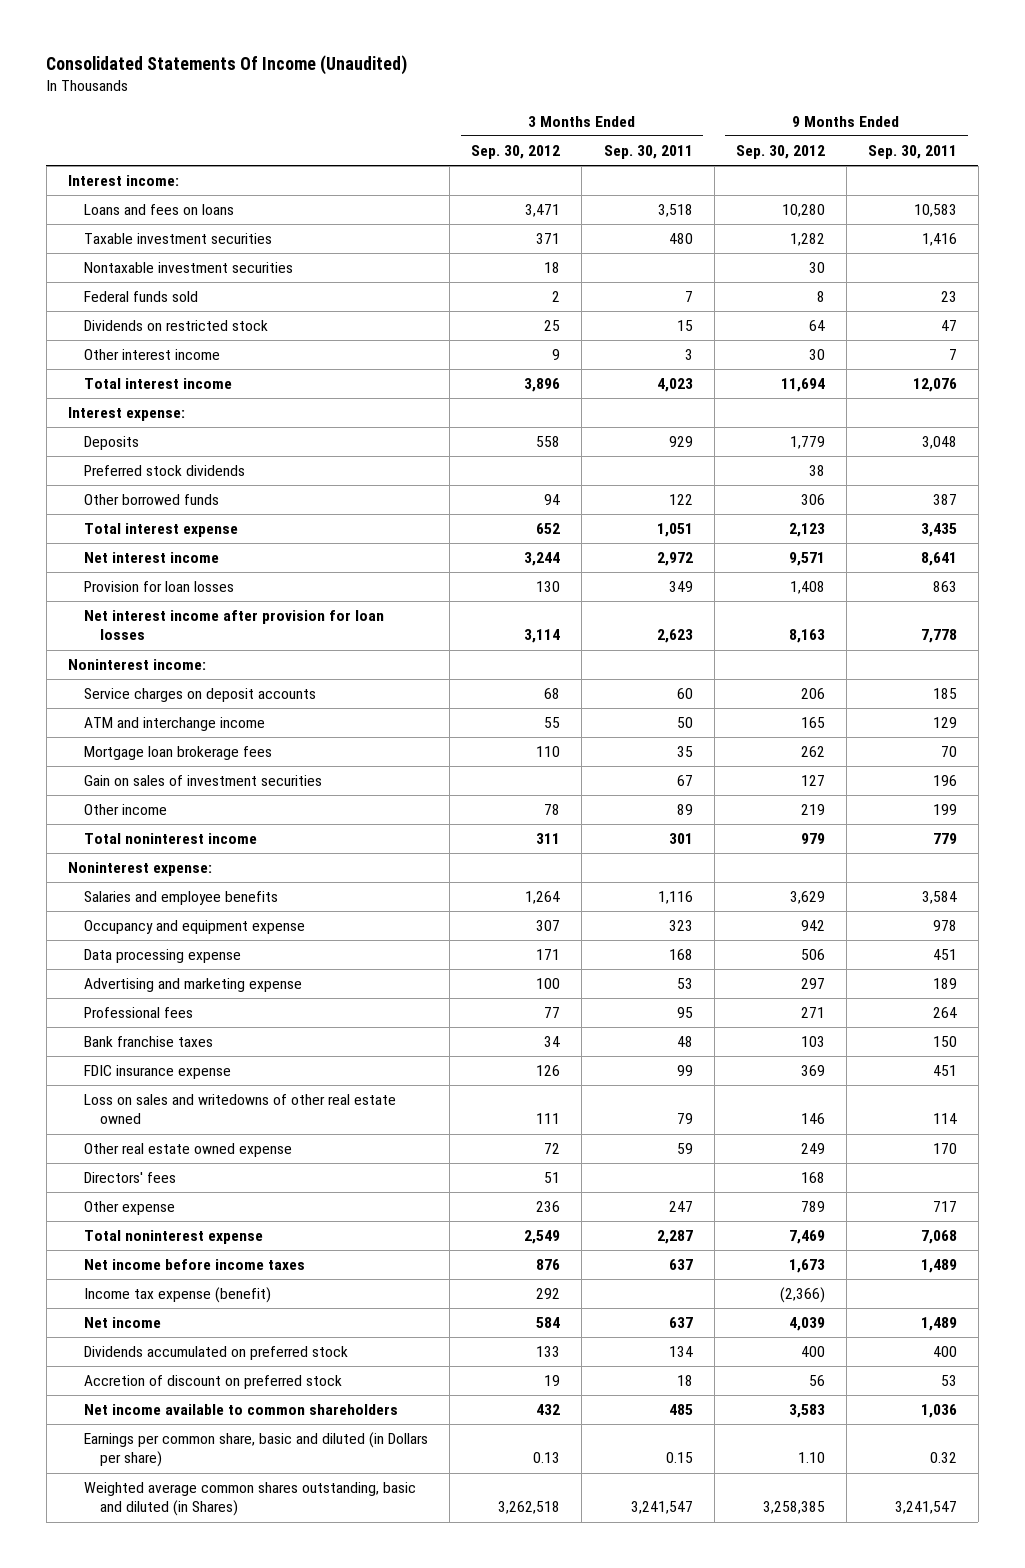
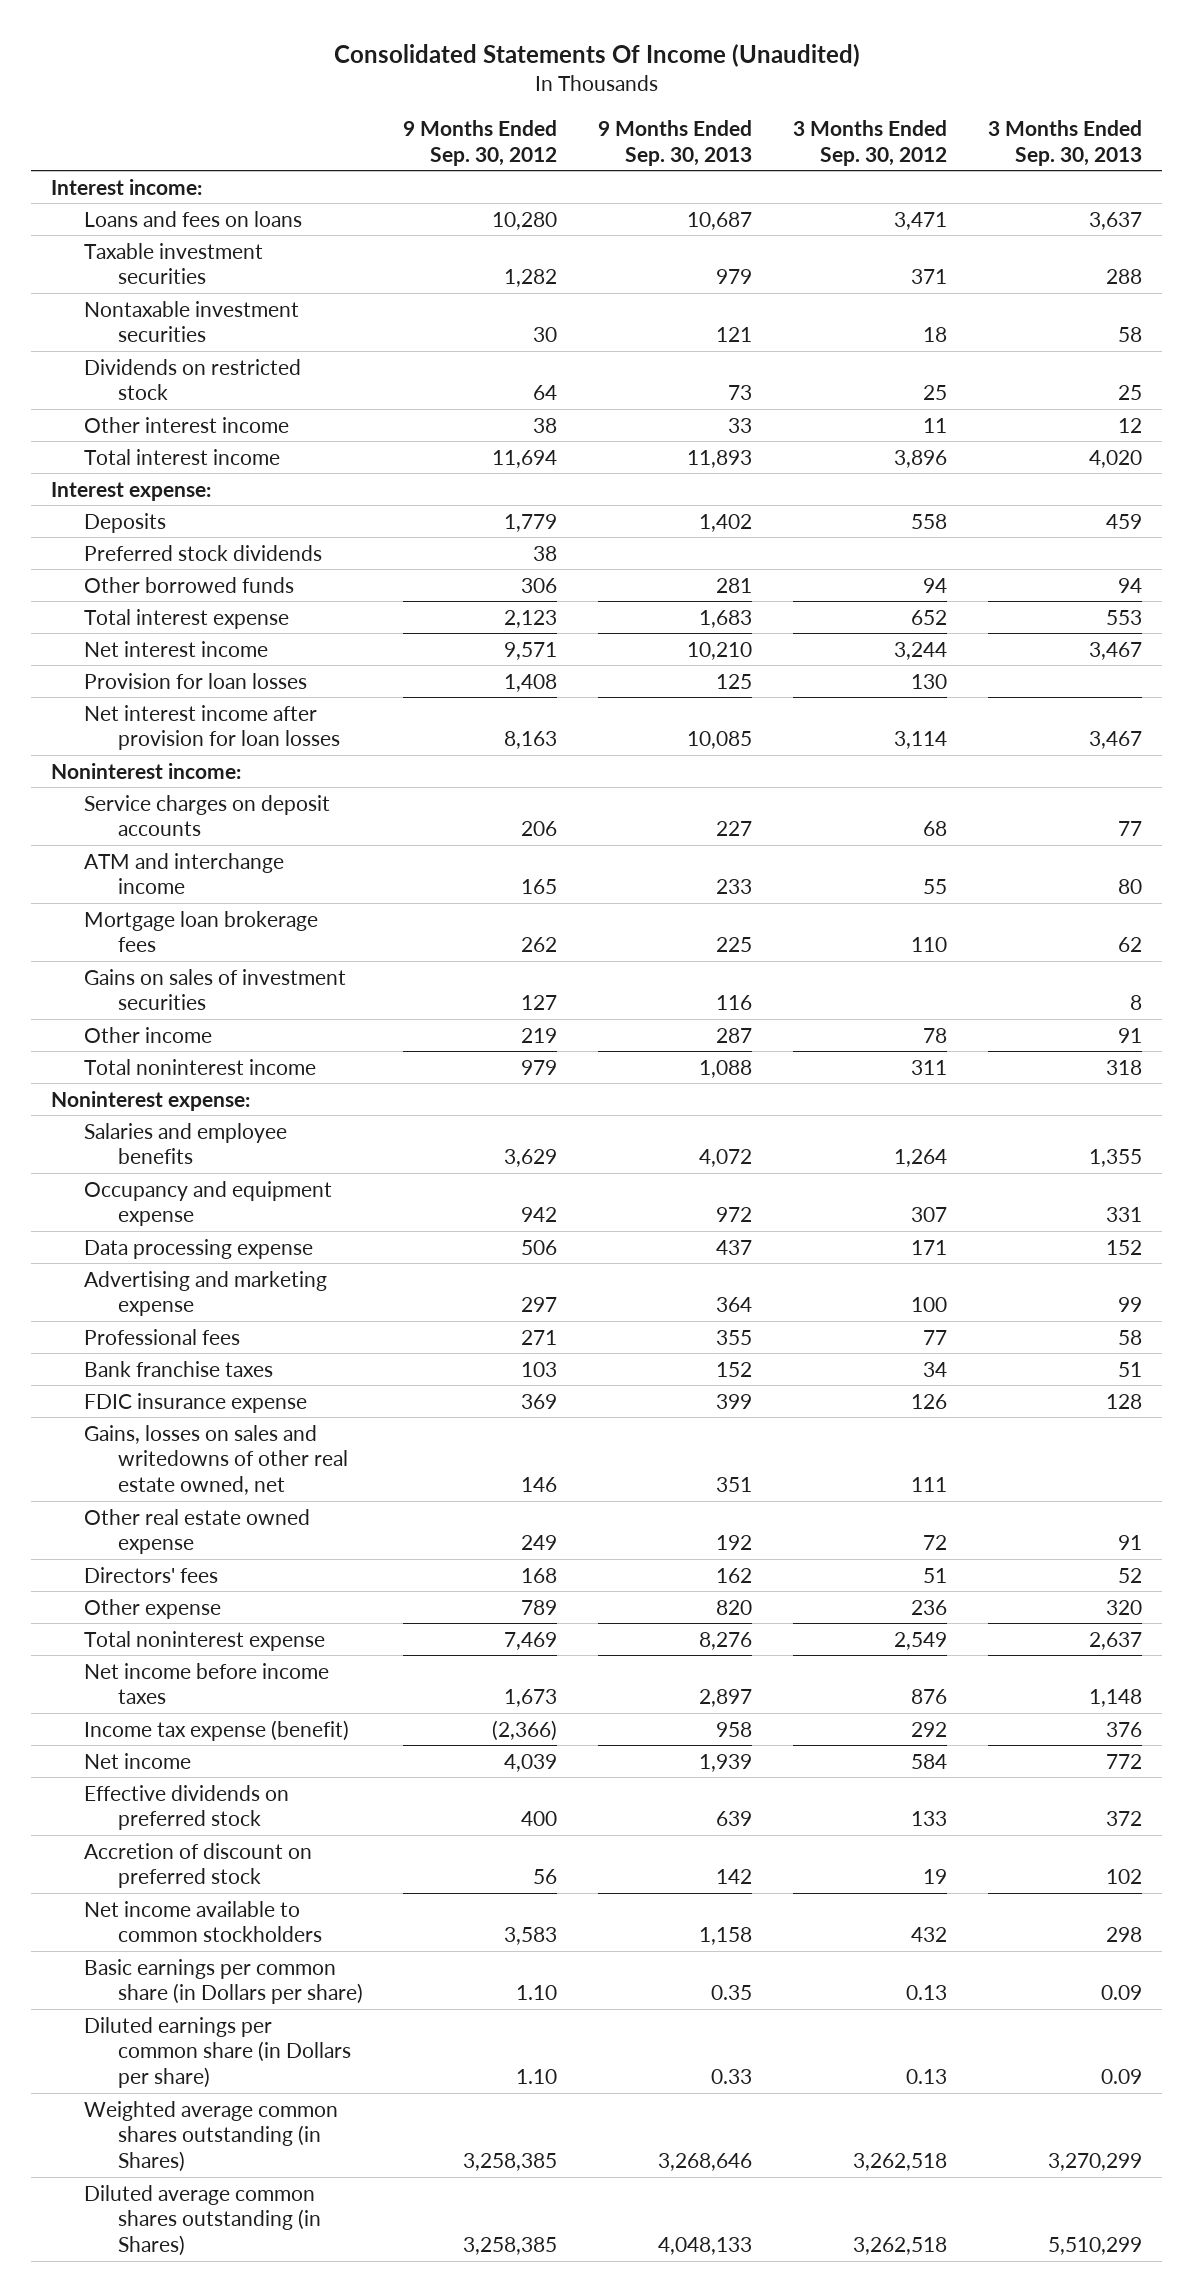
[603,145,693,160] Sep. 30, 2011 -> none
[867,145,957,160] Sep. 30, 2011 -> none
none -> [598,119,753,166] 9 Months Ended Sep. 30, 2013
none -> [987,119,1142,166] 3 Months Ended Sep. 30, 2013
[84,291,199,303] Federal funds sold -> none
[552,349,561,361] 9 -> [922,417,947,433] 11
[808,349,825,361] 30 -> [533,417,558,433] 38
[84,775,323,787] Gain on sales of investment securities -> [84,968,347,1011] Gains on sales of investment securities
[84,1094,397,1125] Loss on sales and writedowns of other real estate owned -> [84,1424,348,1496] Gains, losses on sales and writedowns of other real estate owned, net
[84,1346,349,1361] Dividends accumulated on preferred stock -> [84,1784,290,1831] Effective dividends on preferred stock
[84,1404,399,1416] Net income available to common shareholders -> [84,1900,322,1943] Net income available to common stockholders
none -> [84,1958,363,2005] Basic earnings per common share (in Dollars per share)
[84,1432,429,1468] Earnings per common share, basic and diluted (in Dollars per share) -> [84,2016,351,2089] Diluted earnings per common share (in Dollars per share)
[84,1482,417,1517] Weighted average common shares outstanding, basic and diluted (in Shares) -> [84,2100,339,2173] Weighted average common shares outstanding (in Shares)
none -> [84,2184,321,2257] Diluted average common shares outstanding (in Shares)

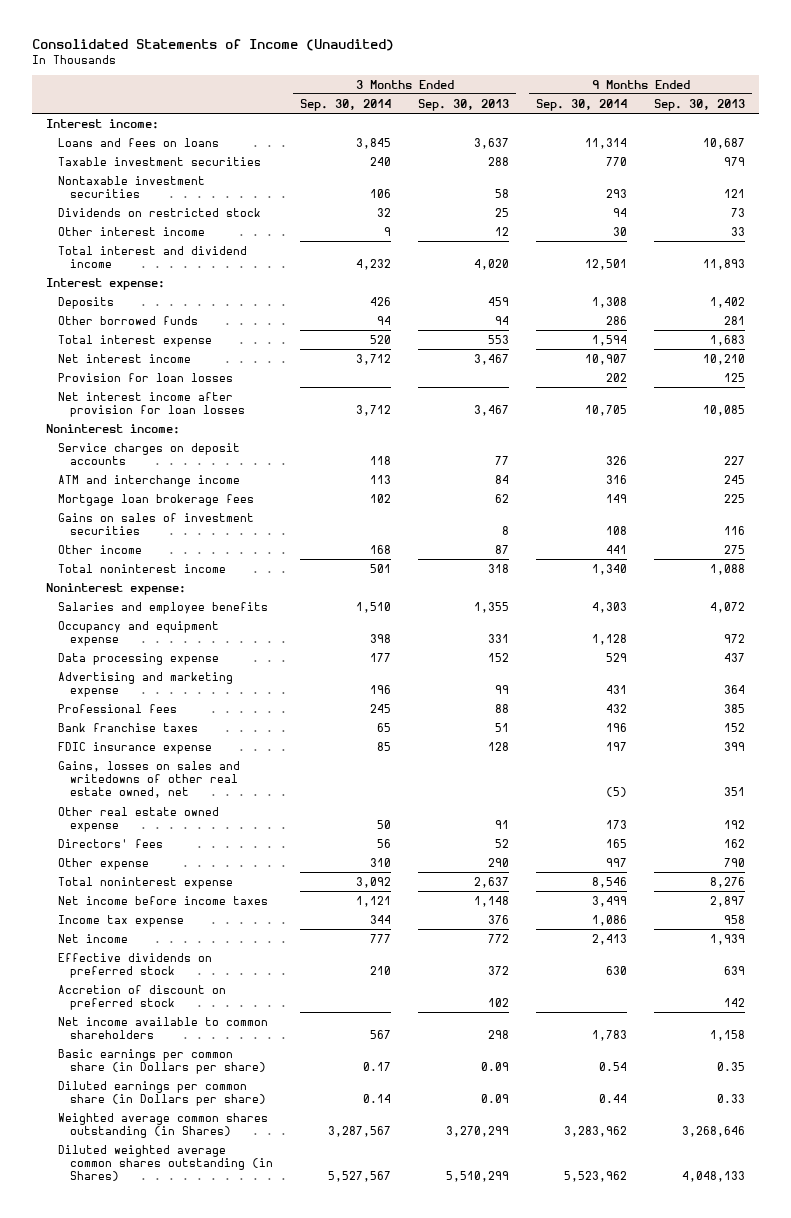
[333,44,860,68] Consolidated Statements Of Income (Unaudited) -> [31,39,394,52] Consolidated Statements of Income (Unaudited)
[403,119,558,166] 9 Months Ended Sep. 30, 2012 -> none
[792,119,947,166] 3 Months Ended Sep. 30, 2012 -> none
none -> [300,98,392,111] Sep. 30, 2014
none -> [536,98,628,111] Sep. 30, 2014
[84,448,281,465] Total interest income -> [57,245,247,269] Total interest and dividend income
[84,544,323,561] Preferred stock dividends -> none
[716,879,753,895] 233 -> [724,474,746,484] 245
[1117,879,1142,895] 80 -> [495,474,510,484] 84
[716,1027,753,1043] 287 -> [724,544,746,554] 275
[1117,1027,1142,1043] 91 -> [495,544,510,554] 87
[716,1329,753,1345] 355 -> [724,703,746,713] 385
[1117,1329,1142,1345] 58 -> [495,703,510,713] 88
[716,1599,753,1615] 820 -> [724,857,746,867] 790
[1105,1599,1142,1615] 320 -> [488,857,510,867] 290
[84,1719,350,1741] Income tax expense (benefit) -> [57,914,184,927] Income tax expense
[84,1900,322,1943] Net income available to common stockholders -> [57,1016,268,1040] Net income available to common shareholders
[84,2184,321,2257] Diluted average common shares outstanding (in Shares) -> [57,1144,273,1182] Diluted weighted average common shares outstanding (in Shares)

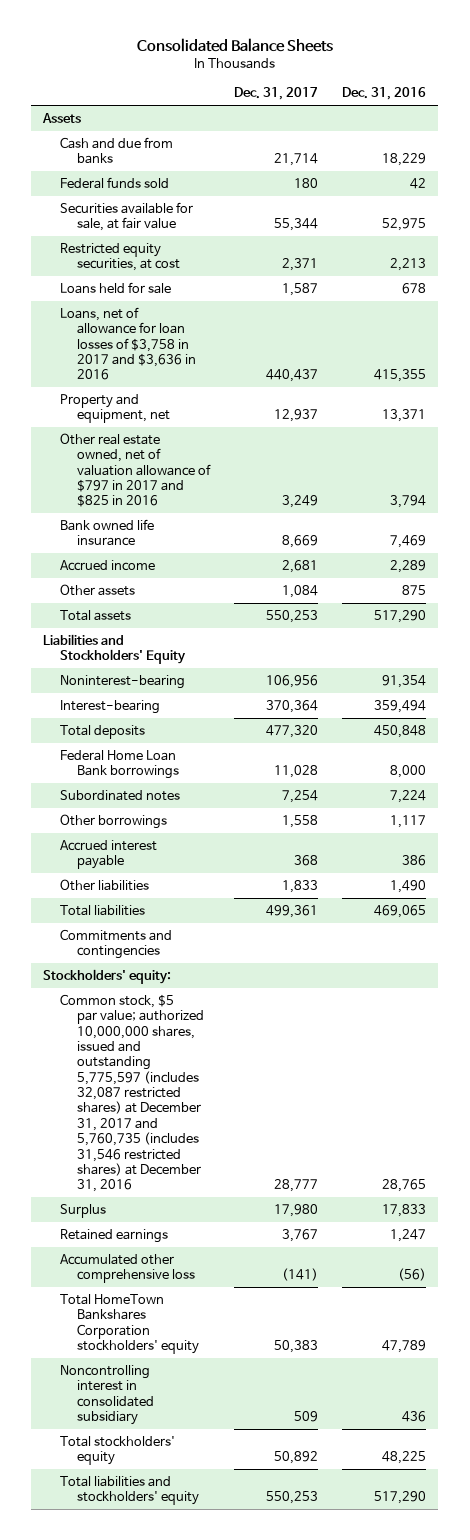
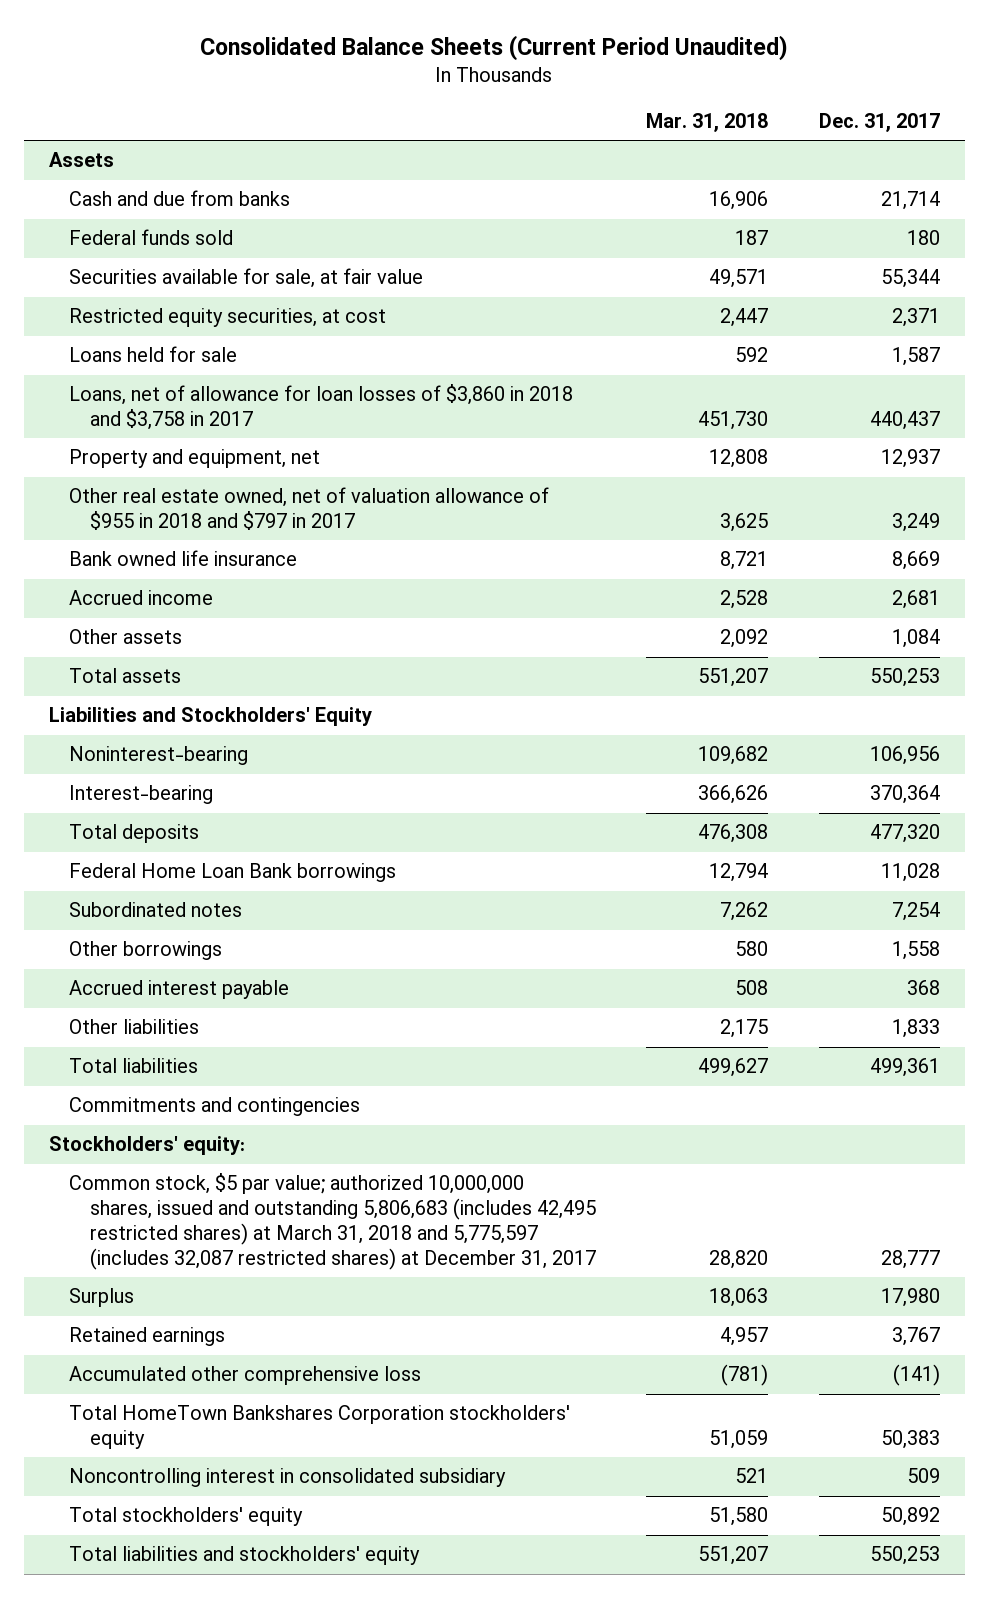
[136,37,333,52] Consolidated Balance Sheets -> [200,34,789,61] Consolidated Balance Sheets (Current Period Unaudited)
[342,87,427,101] Dec. 31, 2016 -> none
none -> [646,112,769,132] Mar. 31, 2018
[60,307,196,381] Loans, net of allowance for loan losses of $3,758 in 2017 and $3,636 in 2016 -> [69,384,574,431] Loans, net of allowance for loan losses of $3,860 in 2018 and $3,758 in 2017
[60,433,211,508] Other real estate owned, net of valuation allowance of $797 in 2017 and $825 in 2016 -> [69,487,550,531] Other real estate owned, net of valuation allowance of $955 in 2018 and $797 in 2017
[60,994,204,1193] Common stock, $5 par value; authorized 10,000,000 shares, issued and outstanding 5,775,597 (includes 32,087 restricted shares) at December 31, 2017 and 5,760,735 (includes 31,546 restricted shares) at December 31, 2016 -> [69,1173,597,1270] Common stock, $5 par value; authorized 10,000,000 shares, issued and outstanding 5,806,683 (includes 42,495 restricted shares) at March 31, 2018 and 5,775,597 (includes 32,087 restricted shares) at December 31, 2017

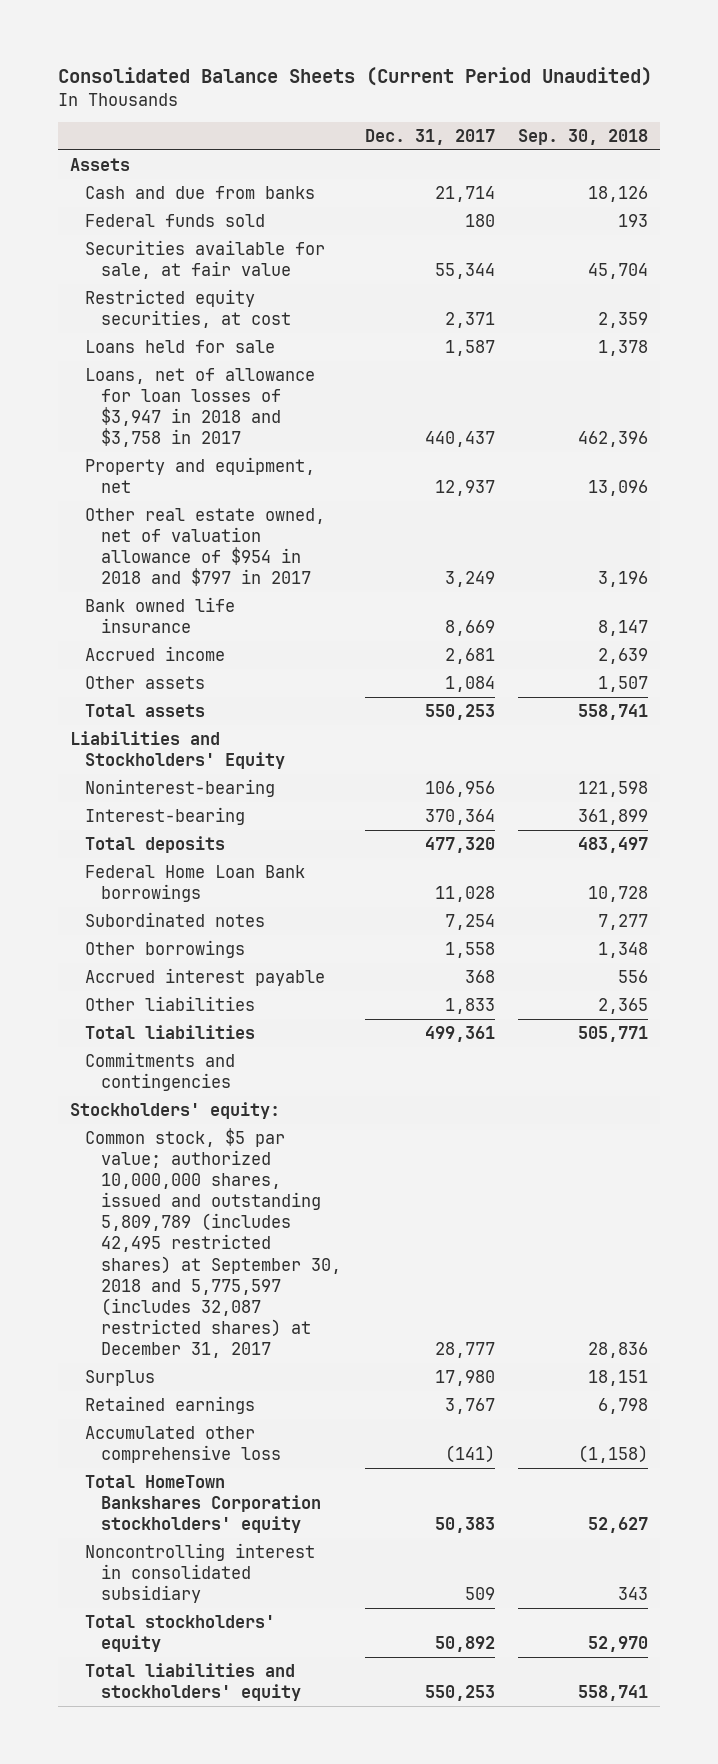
[646,112,769,132] Mar. 31, 2018 -> none
none -> [518,129,649,146] Sep. 30, 2018
[69,384,574,431] Loans, net of allowance for loan losses of $3,860 in 2018 and $3,758 in 2017 -> [85,367,316,448] Loans, net of allowance for loan losses of $3,947 in 2018 and $3,758 in 2017
[69,487,550,531] Other real estate owned, net of valuation allowance of $955 in 2018 and $797 in 2017 -> [85,507,326,587] Other real estate owned, net of valuation allowance of $954 in 2018 and $797 in 2017
[69,1173,597,1270] Common stock, $5 par value; authorized 10,000,000 shares, issued and outstanding 5,806,683 (includes 42,495 restricted shares) at March 31, 2018 and 5,775,597 (includes 32,087 restricted shares) at December 31, 2017 -> [85,1127,342,1359] Common stock, $5 par value; authorized 10,000,000 shares, issued and outstanding 5,809,789 (includes 42,495 restricted shares) at September 30, 2018 and 5,775,597 (includes 32,087 restricted shares) at December 31, 2017

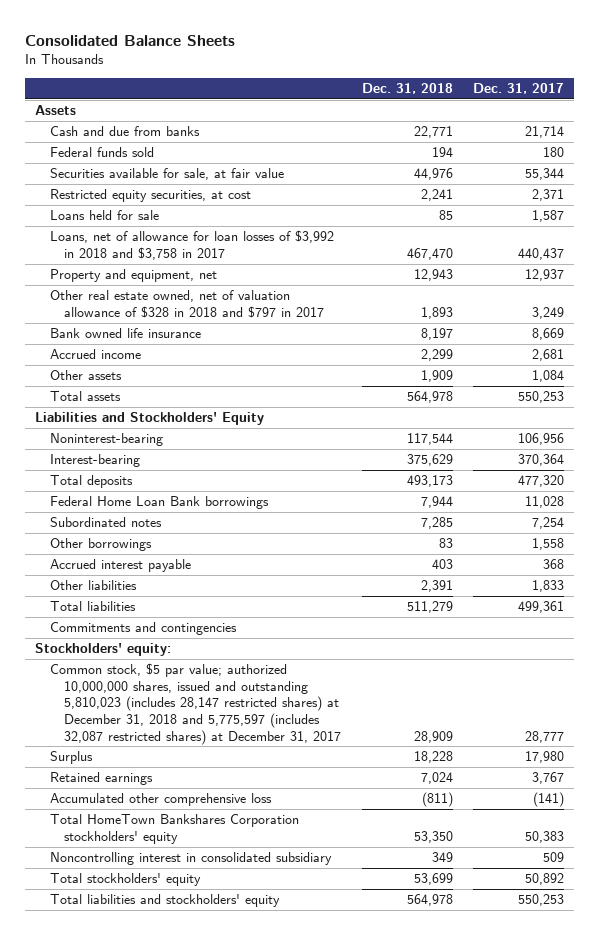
[57,67,652,87] Consolidated Balance Sheets (Current Period Unaudited) -> [25,35,236,47] Consolidated Balance Sheets
[518,129,649,146] Sep. 30, 2018 -> none
none -> [361,82,453,94] Dec. 31, 2018
[85,367,316,448] Loans, net of allowance for loan losses of $3,947 in 2018 and $3,758 in 2017 -> [49,230,334,260] Loans, net of allowance for loan losses of $3,992 in 2018 and $3,758 in 2017
[85,507,326,587] Other real estate owned, net of valuation allowance of $954 in 2018 and $797 in 2017 -> [49,290,325,318] Other real estate owned, net of valuation allowance of $328 in 2018 and $797 in 2017
[85,1127,342,1359] Common stock, $5 par value; authorized 10,000,000 shares, issued and outstanding 5,809,789 (includes 42,495 restricted shares) at September 30, 2018 and 5,775,597 (includes 32,087 restricted shares) at December 31, 2017 -> [49,663,342,745] Common stock, $5 par value; authorized 10,000,000 shares, issued and outstanding 5,810,023 (includes 28,147 restricted shares) at December 31, 2018 and 5,775,597 (includes 32,087 restricted shares) at December 31, 2017

